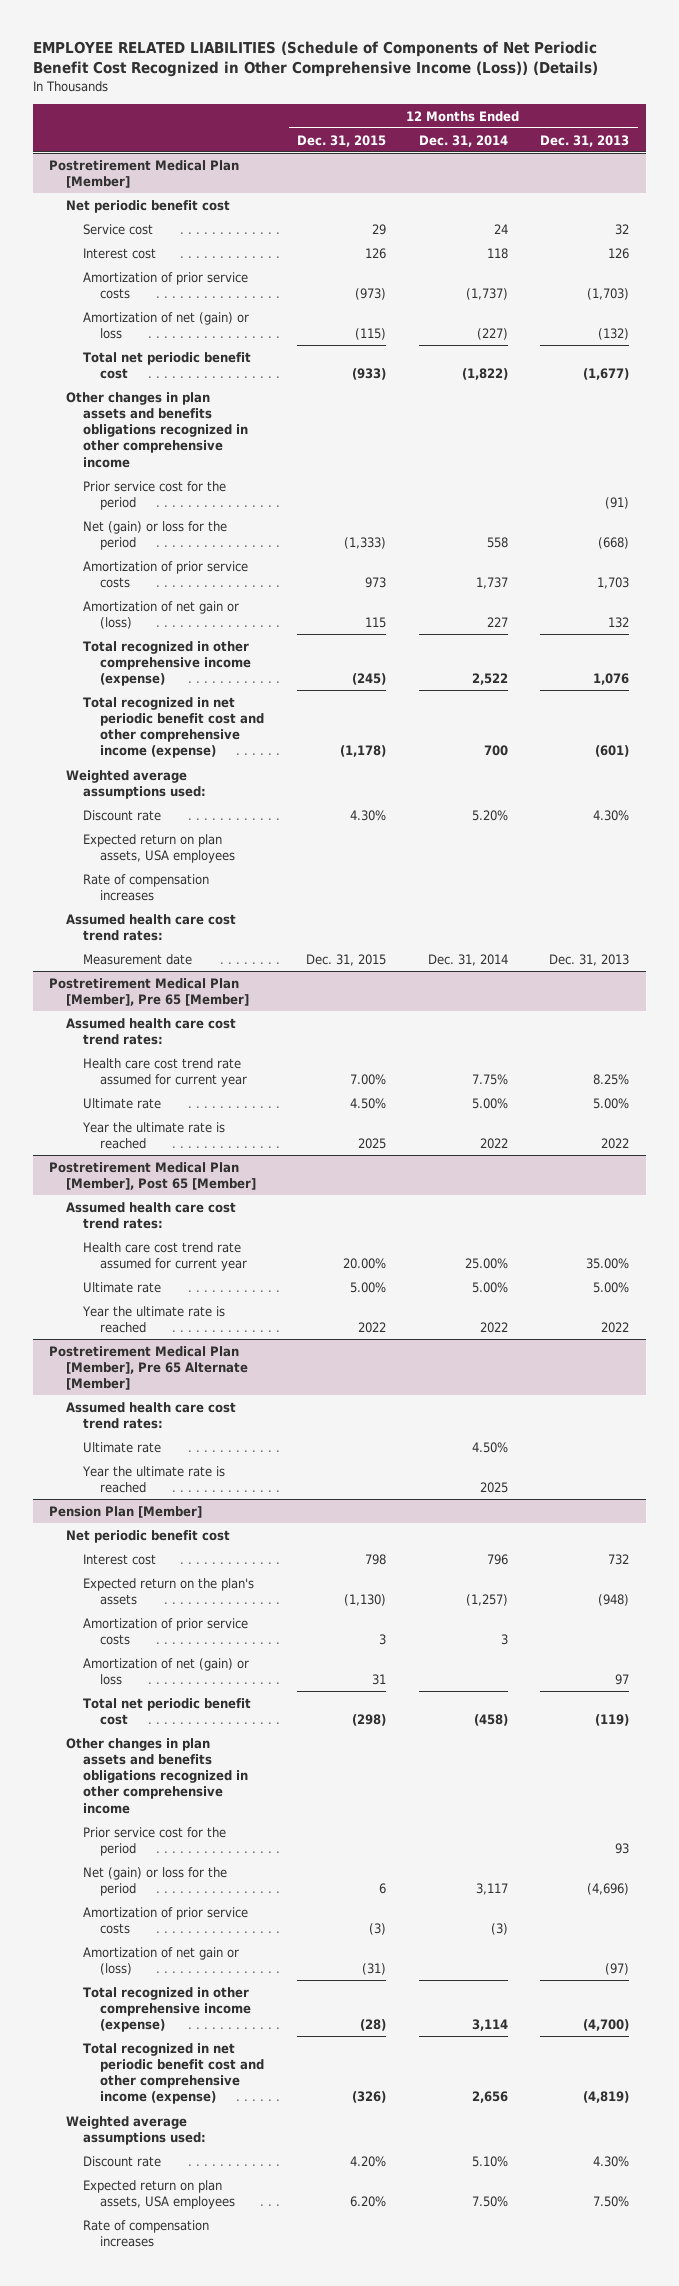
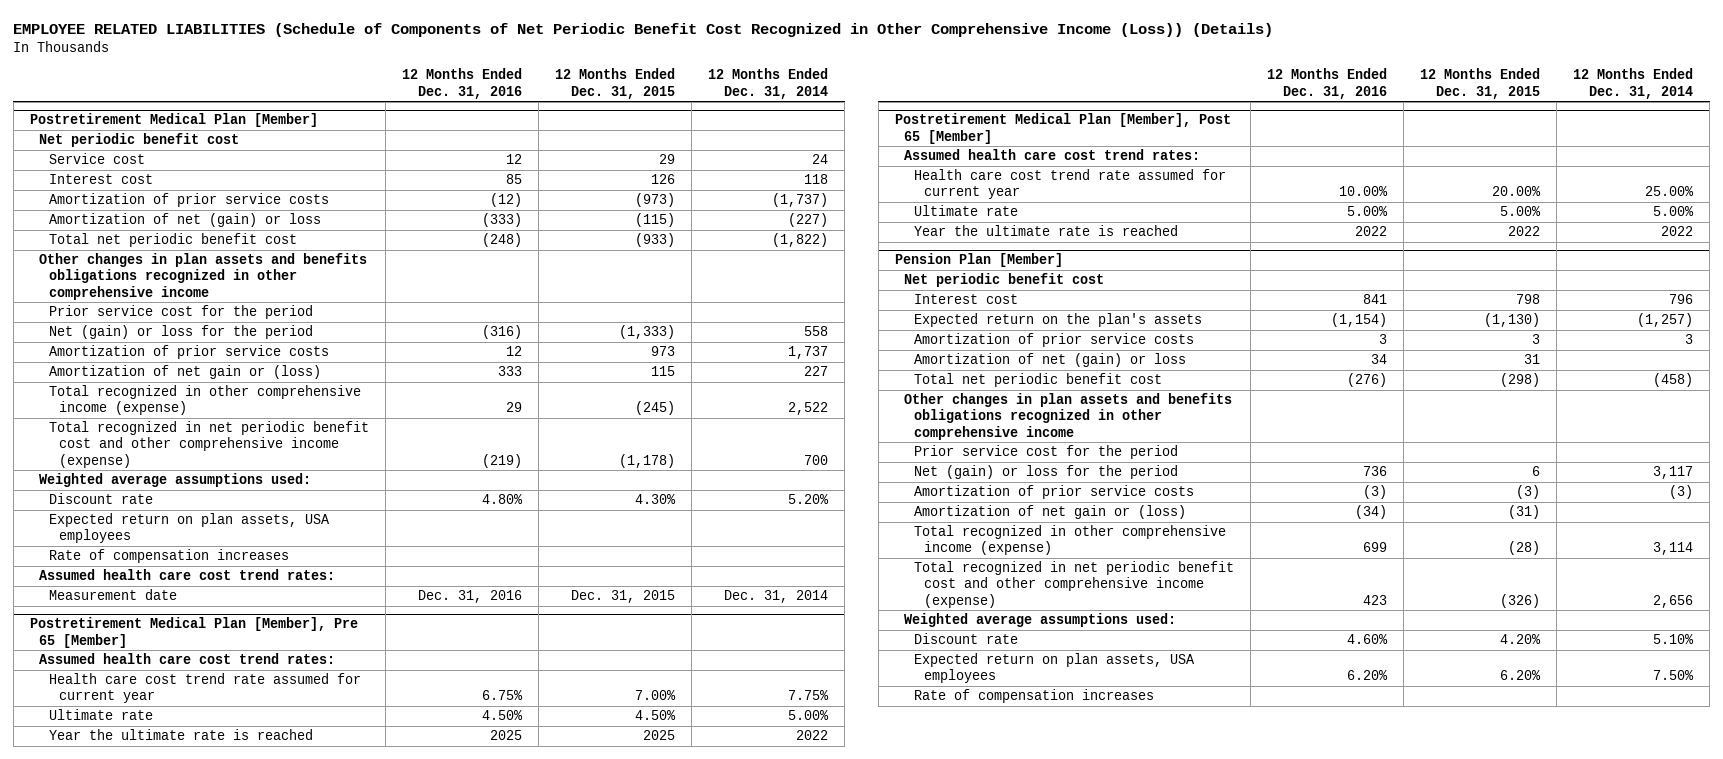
[540,134,630,147] Dec. 31, 2013 -> none
none -> [402,68,523,99] 12 Months Ended Dec. 31, 2016
[49,1345,249,1391] Postretirement Medical Plan [Member], Pre 65 Alternate [Member] -> none
[66,1401,237,1429] Assumed health care cost trend rates: -> none
[83,1441,162,1453] Ultimate rate -> none
[82,1465,226,1493] Year the ultimate rate is reached -> none

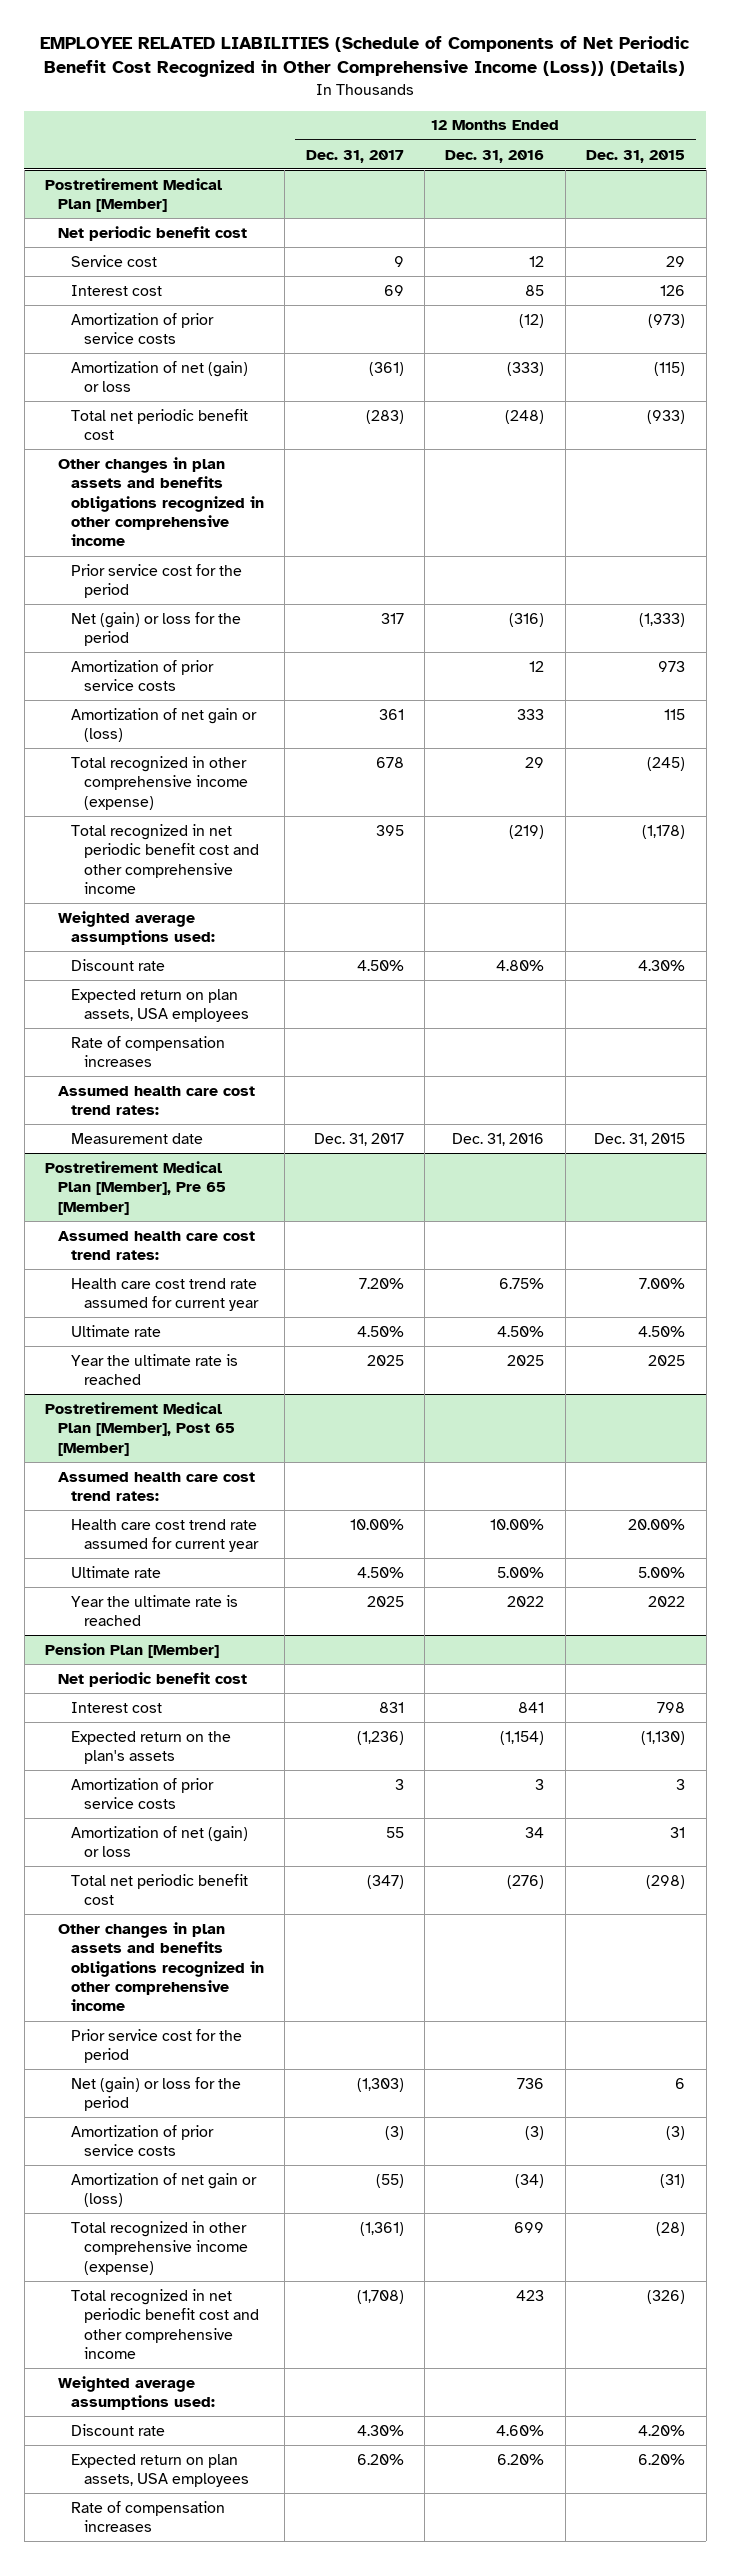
[708,68,829,99] 12 Months Ended Dec. 31, 2014 -> none
none -> [305,149,404,163] Dec. 31, 2017
[49,421,370,468] Total recognized in net periodic benefit cost and other comprehensive income (expense) -> [70,823,259,894] Total recognized in net periodic benefit cost and other comprehensive income
[913,561,1234,608] Total recognized in net periodic benefit cost and other comprehensive income (expense) -> [70,2288,259,2359] Total recognized in net periodic benefit cost and other comprehensive income

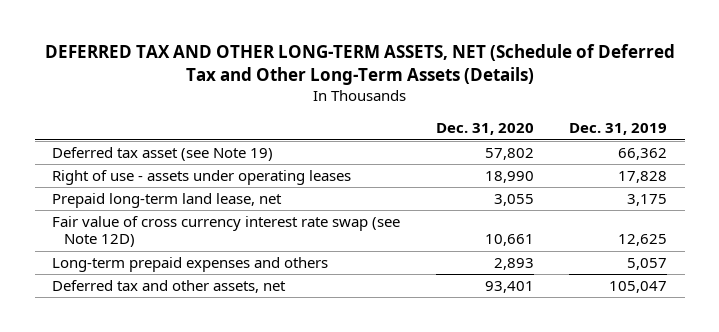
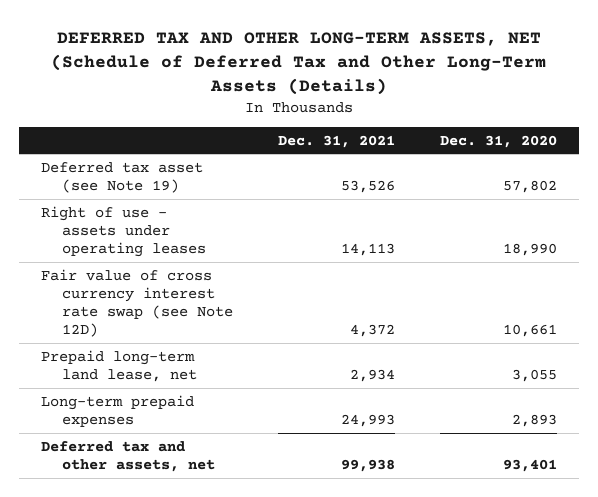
[568,123,667,136] Dec. 31, 2019 -> none
none -> [277,134,395,148] Dec. 31, 2021
[52,193,283,209] Prepaid long-term land lease, net -> [41,349,197,382] Prepaid long-term land lease, net
[52,257,329,273] Long-term prepaid expenses and others -> [41,394,195,427] Long-term prepaid expenses

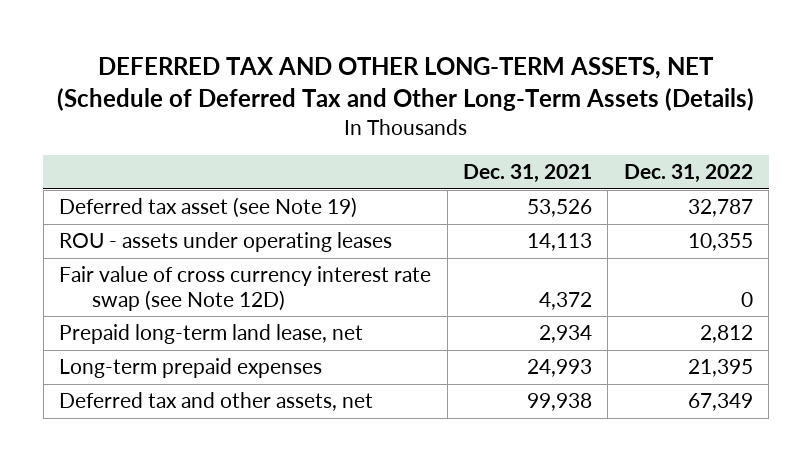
[439,134,557,148] Dec. 31, 2020 -> none
none -> [623,164,753,184] Dec. 31, 2022
[41,205,206,258] Right of use - assets under operating leases -> [59,232,393,253] ROU - assets under operating leases

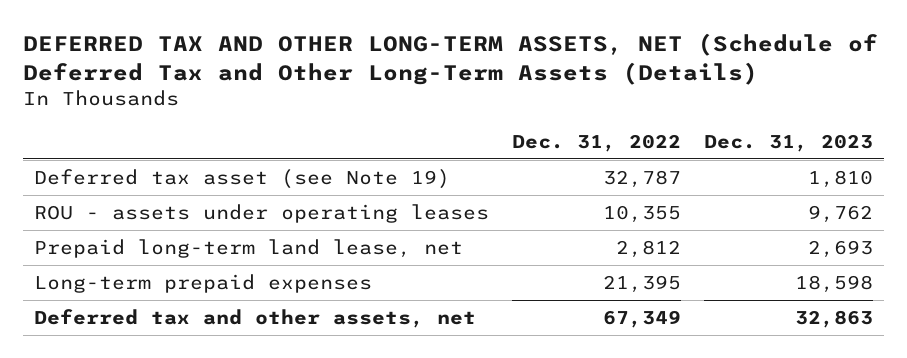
[463,164,593,184] Dec. 31, 2021 -> none
none -> [703,133,873,152] Dec. 31, 2023
[59,266,432,311] Fair value of cross currency interest rate swap (see Note 12D) -> none

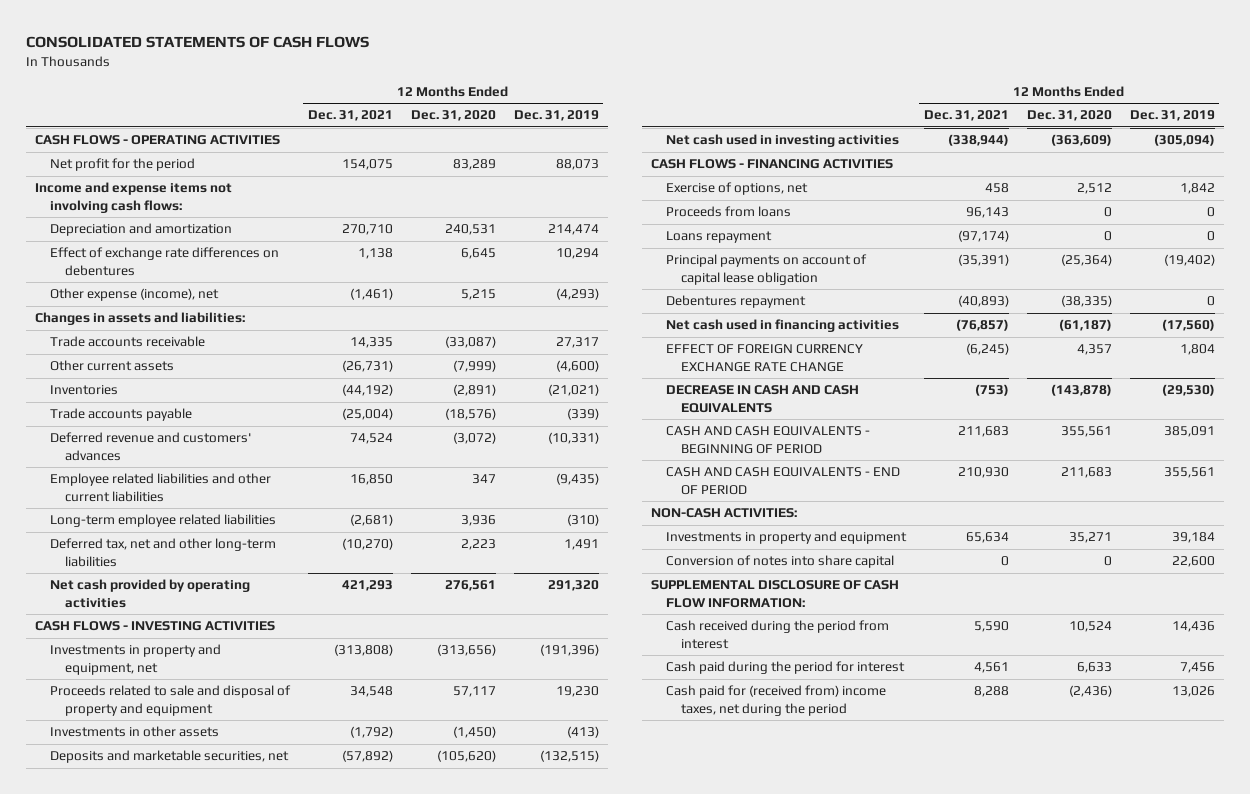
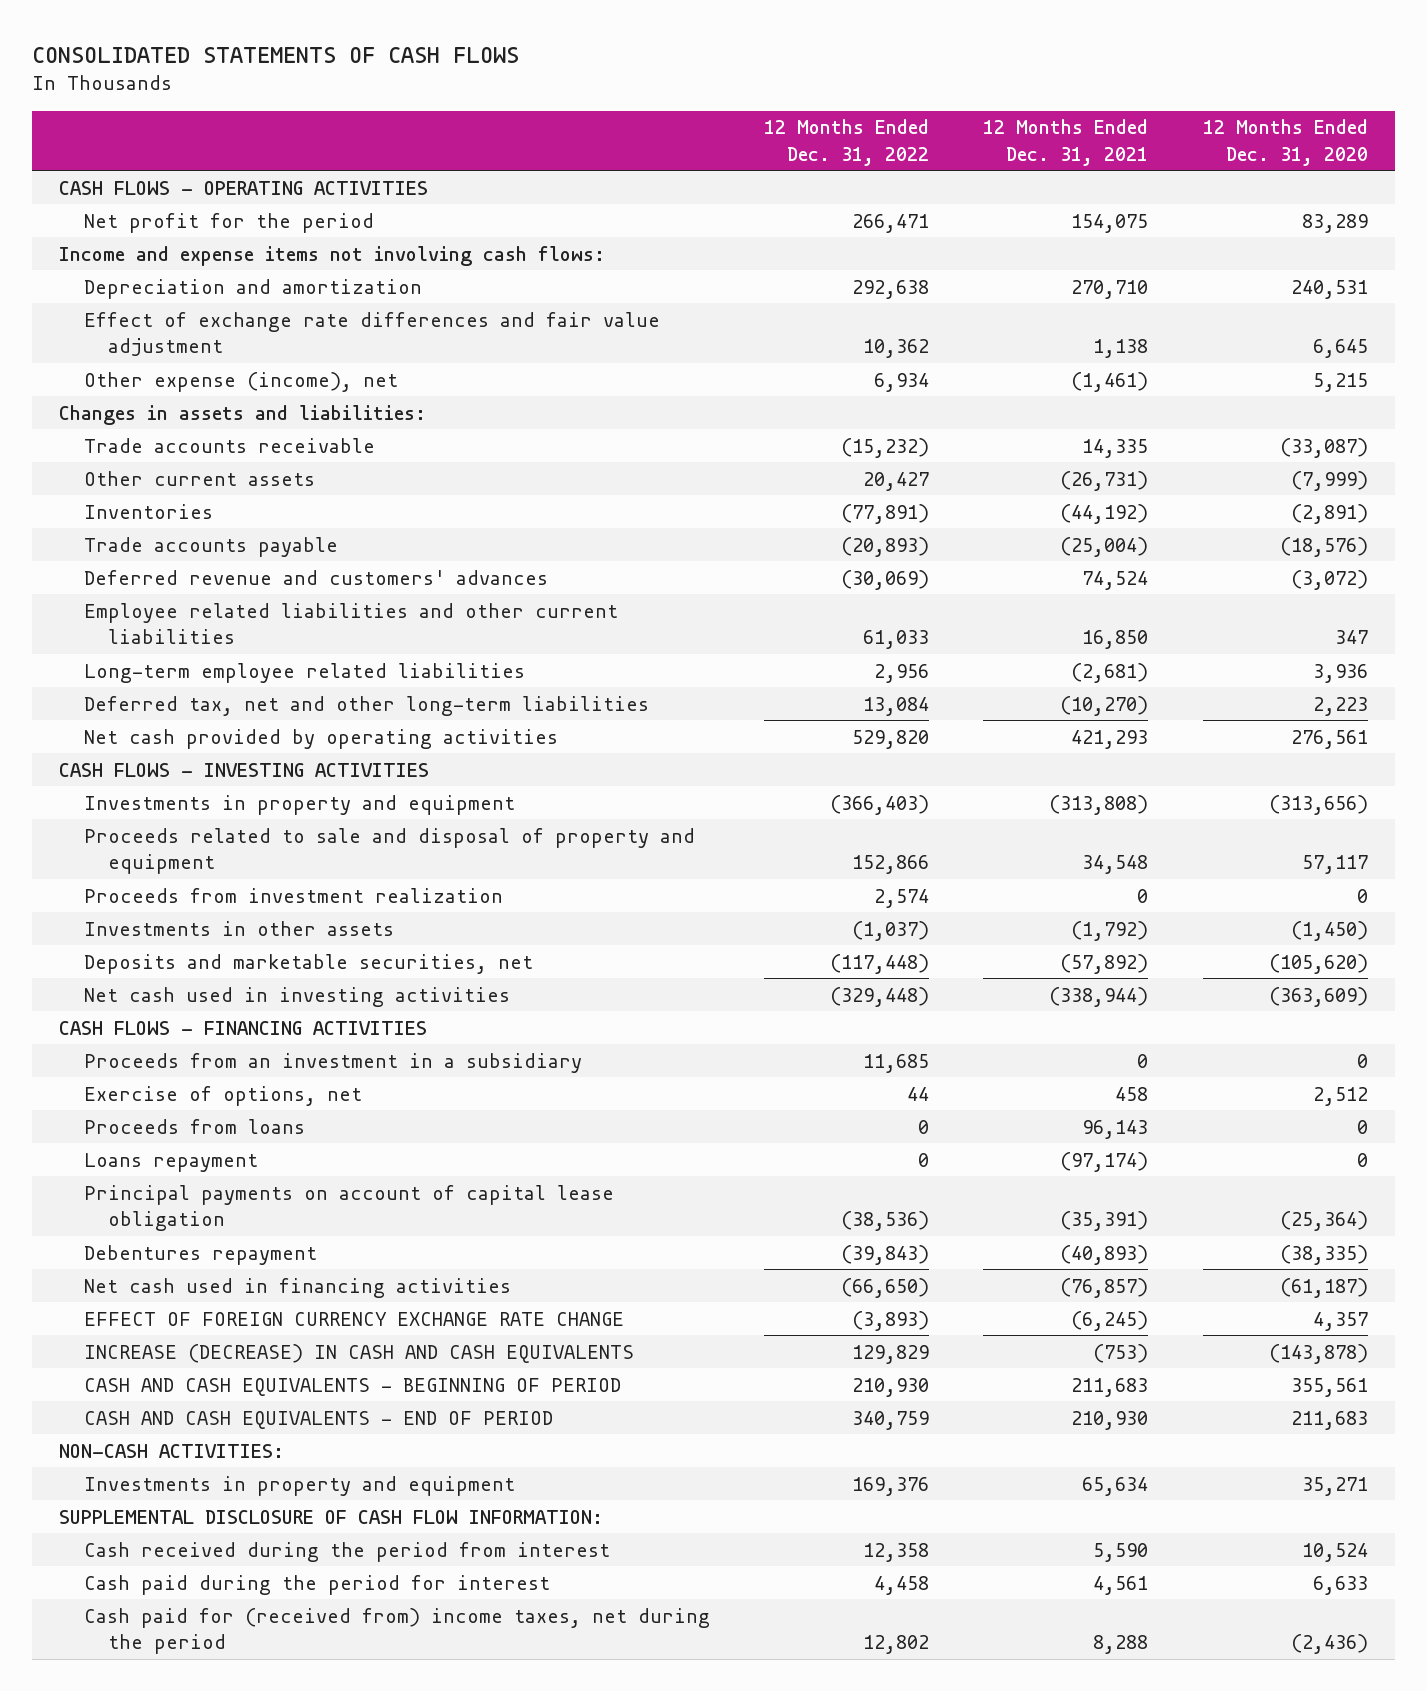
[513,110,599,122] Dec. 31, 2019 -> none
none -> [763,119,929,166] 12 Months Ended Dec. 31, 2022
[49,247,279,276] Effect of exchange rate differences on debentures -> [83,311,660,356] Effect of exchange rate differences and fair value adjustment
[49,644,221,675] Investments in property and equipment, net -> [83,794,515,815] Investments in property and equipment
none -> [83,887,503,903] Proceeds from investment realization
none -> [83,1052,582,1073] Proceeds from an investment in a subsidiary
[665,385,859,413] DECREASE IN CASH AND CASH EQUIVALENTS -> [83,1343,634,1363] INCREASE (DECREASE) IN CASH AND CASH EQUIVALENTS
[665,555,894,569] Conversion of notes into share capital -> none

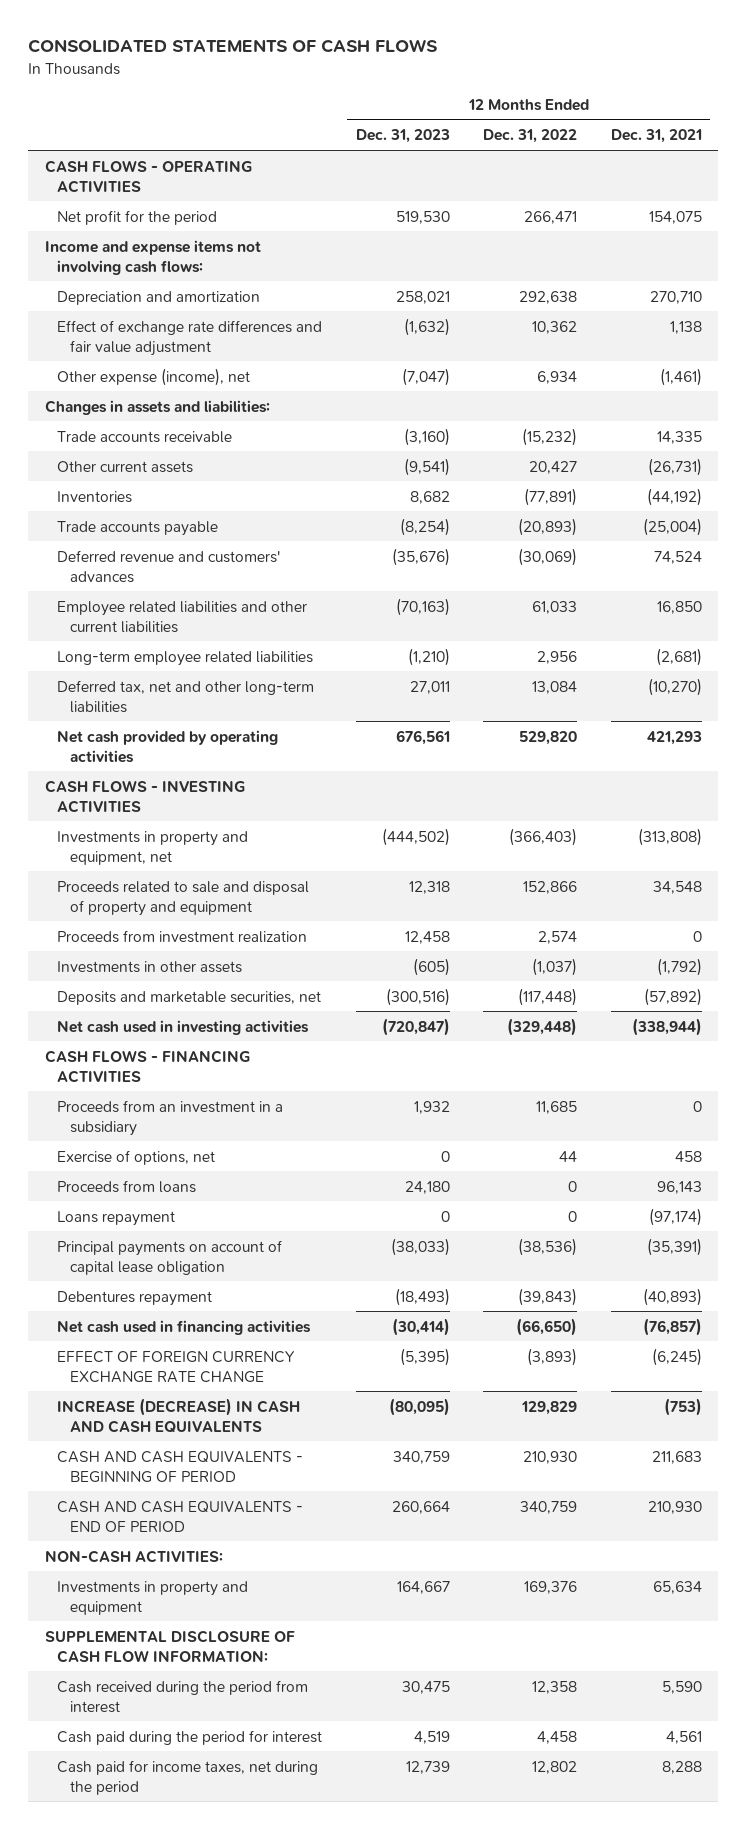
[1202,119,1368,166] 12 Months Ended Dec. 31, 2020 -> none
none -> [355,129,450,144] Dec. 31, 2023
[83,794,515,815] Investments in property and equipment -> [57,830,249,865] Investments in property and equipment, net
[83,1607,710,1654] Cash paid for (received from) income taxes, net during the period -> [57,1759,319,1795] Cash paid for income taxes, net during the period

